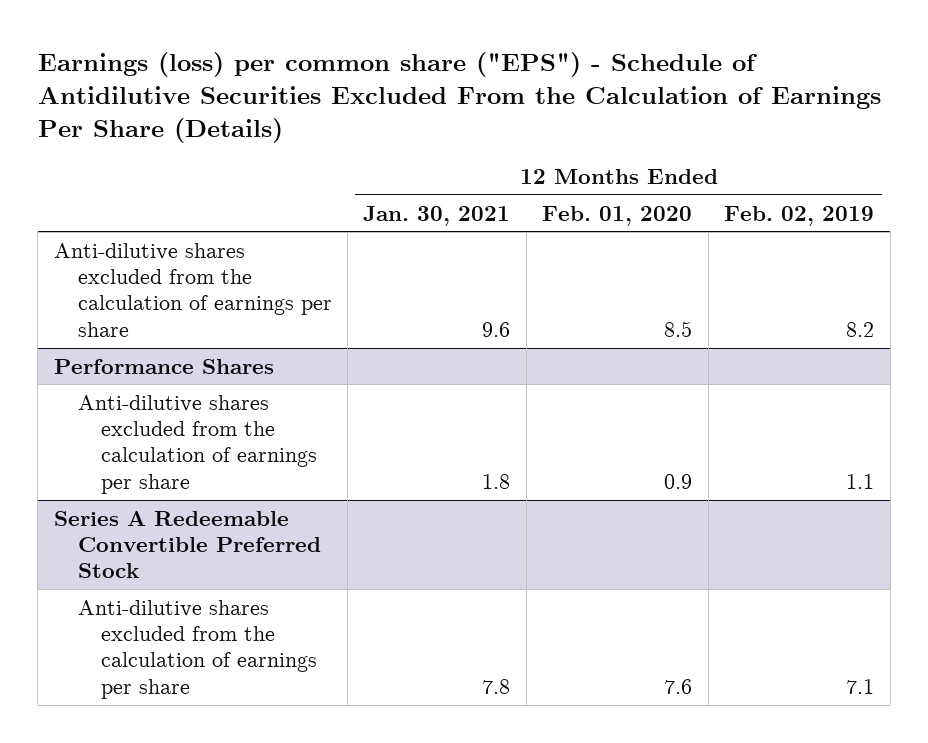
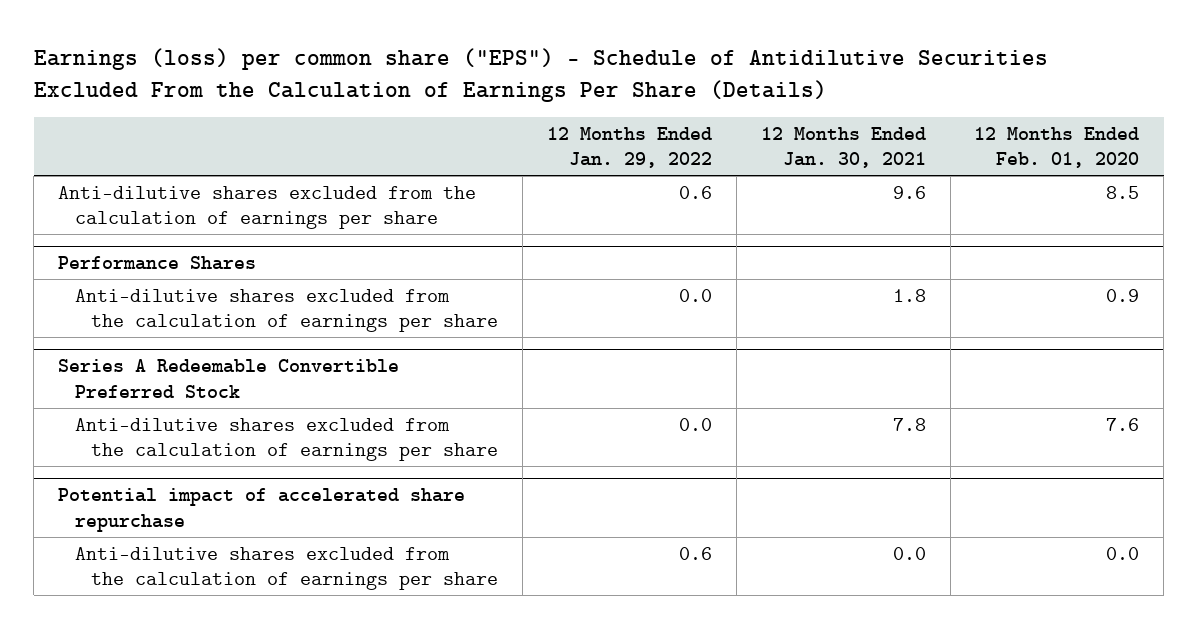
[724,205,875,226] Feb. 02, 2019 -> none
none -> [546,126,712,169] 12 Months Ended Jan. 29, 2022
none -> [58,488,466,532] Potential impact of accelerated share repurchase
none -> [74,546,499,590] Anti-dilutive shares excluded from the calculation of earnings per share

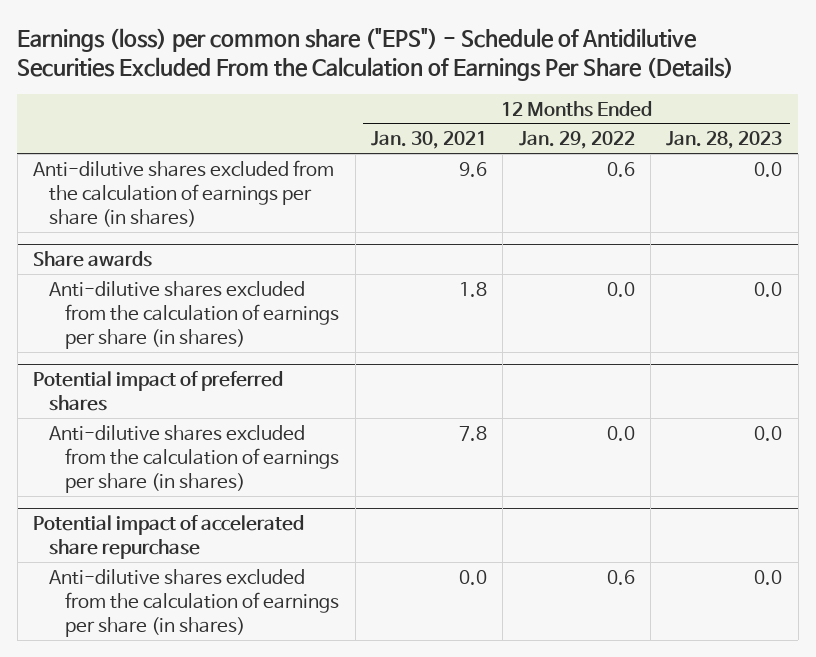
[974,126,1140,169] 12 Months Ended Feb. 01, 2020 -> none
none -> [666,131,783,150] Jan. 28, 2023
[58,256,257,271] Performance Shares -> none
[58,185,477,229] Anti-dilutive shares excluded from the calculation of earnings per share -> [33,159,335,227] Anti-dilutive shares excluded from the calculation of earnings per share (in shares)
none -> [33,250,153,267] Share awards
[74,288,499,332] Anti-dilutive shares excluded from the calculation of earnings per share -> [49,280,340,349] Anti-dilutive shares excluded from the calculation of earnings per share (in shares)
[58,359,400,398] Series A Redeemable Convertible Preferred Stock -> [33,370,284,411] Potential impact of preferred shares
[74,417,499,461] Anti-dilutive shares excluded from the calculation of earnings per share -> [49,424,340,493] Anti-dilutive shares excluded from the calculation of earnings per share (in shares)
[74,546,499,590] Anti-dilutive shares excluded from the calculation of earnings per share -> [49,568,340,637] Anti-dilutive shares excluded from the calculation of earnings per share (in shares)

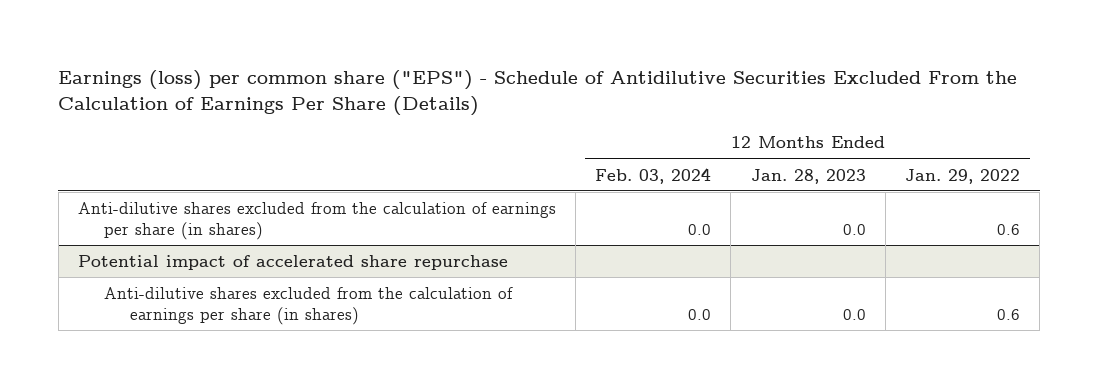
[370,131,487,150] Jan. 30, 2021 -> none
none -> [595,167,712,184] Feb. 03, 2024
[33,250,153,267] Share awards -> none
[49,280,340,349] Anti-dilutive shares excluded from the calculation of earnings per share (in shares) -> none
[33,370,284,411] Potential impact of preferred shares -> none
[49,424,340,493] Anti-dilutive shares excluded from the calculation of earnings per share (in shares) -> none

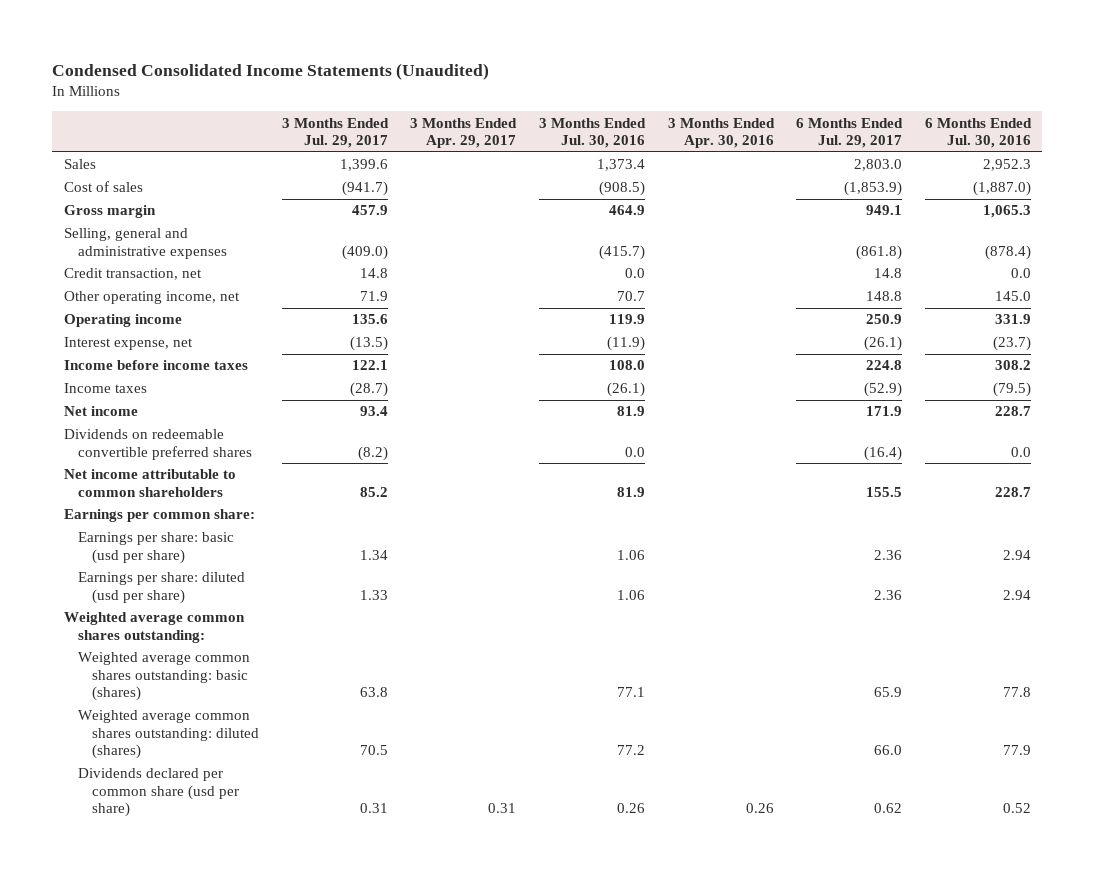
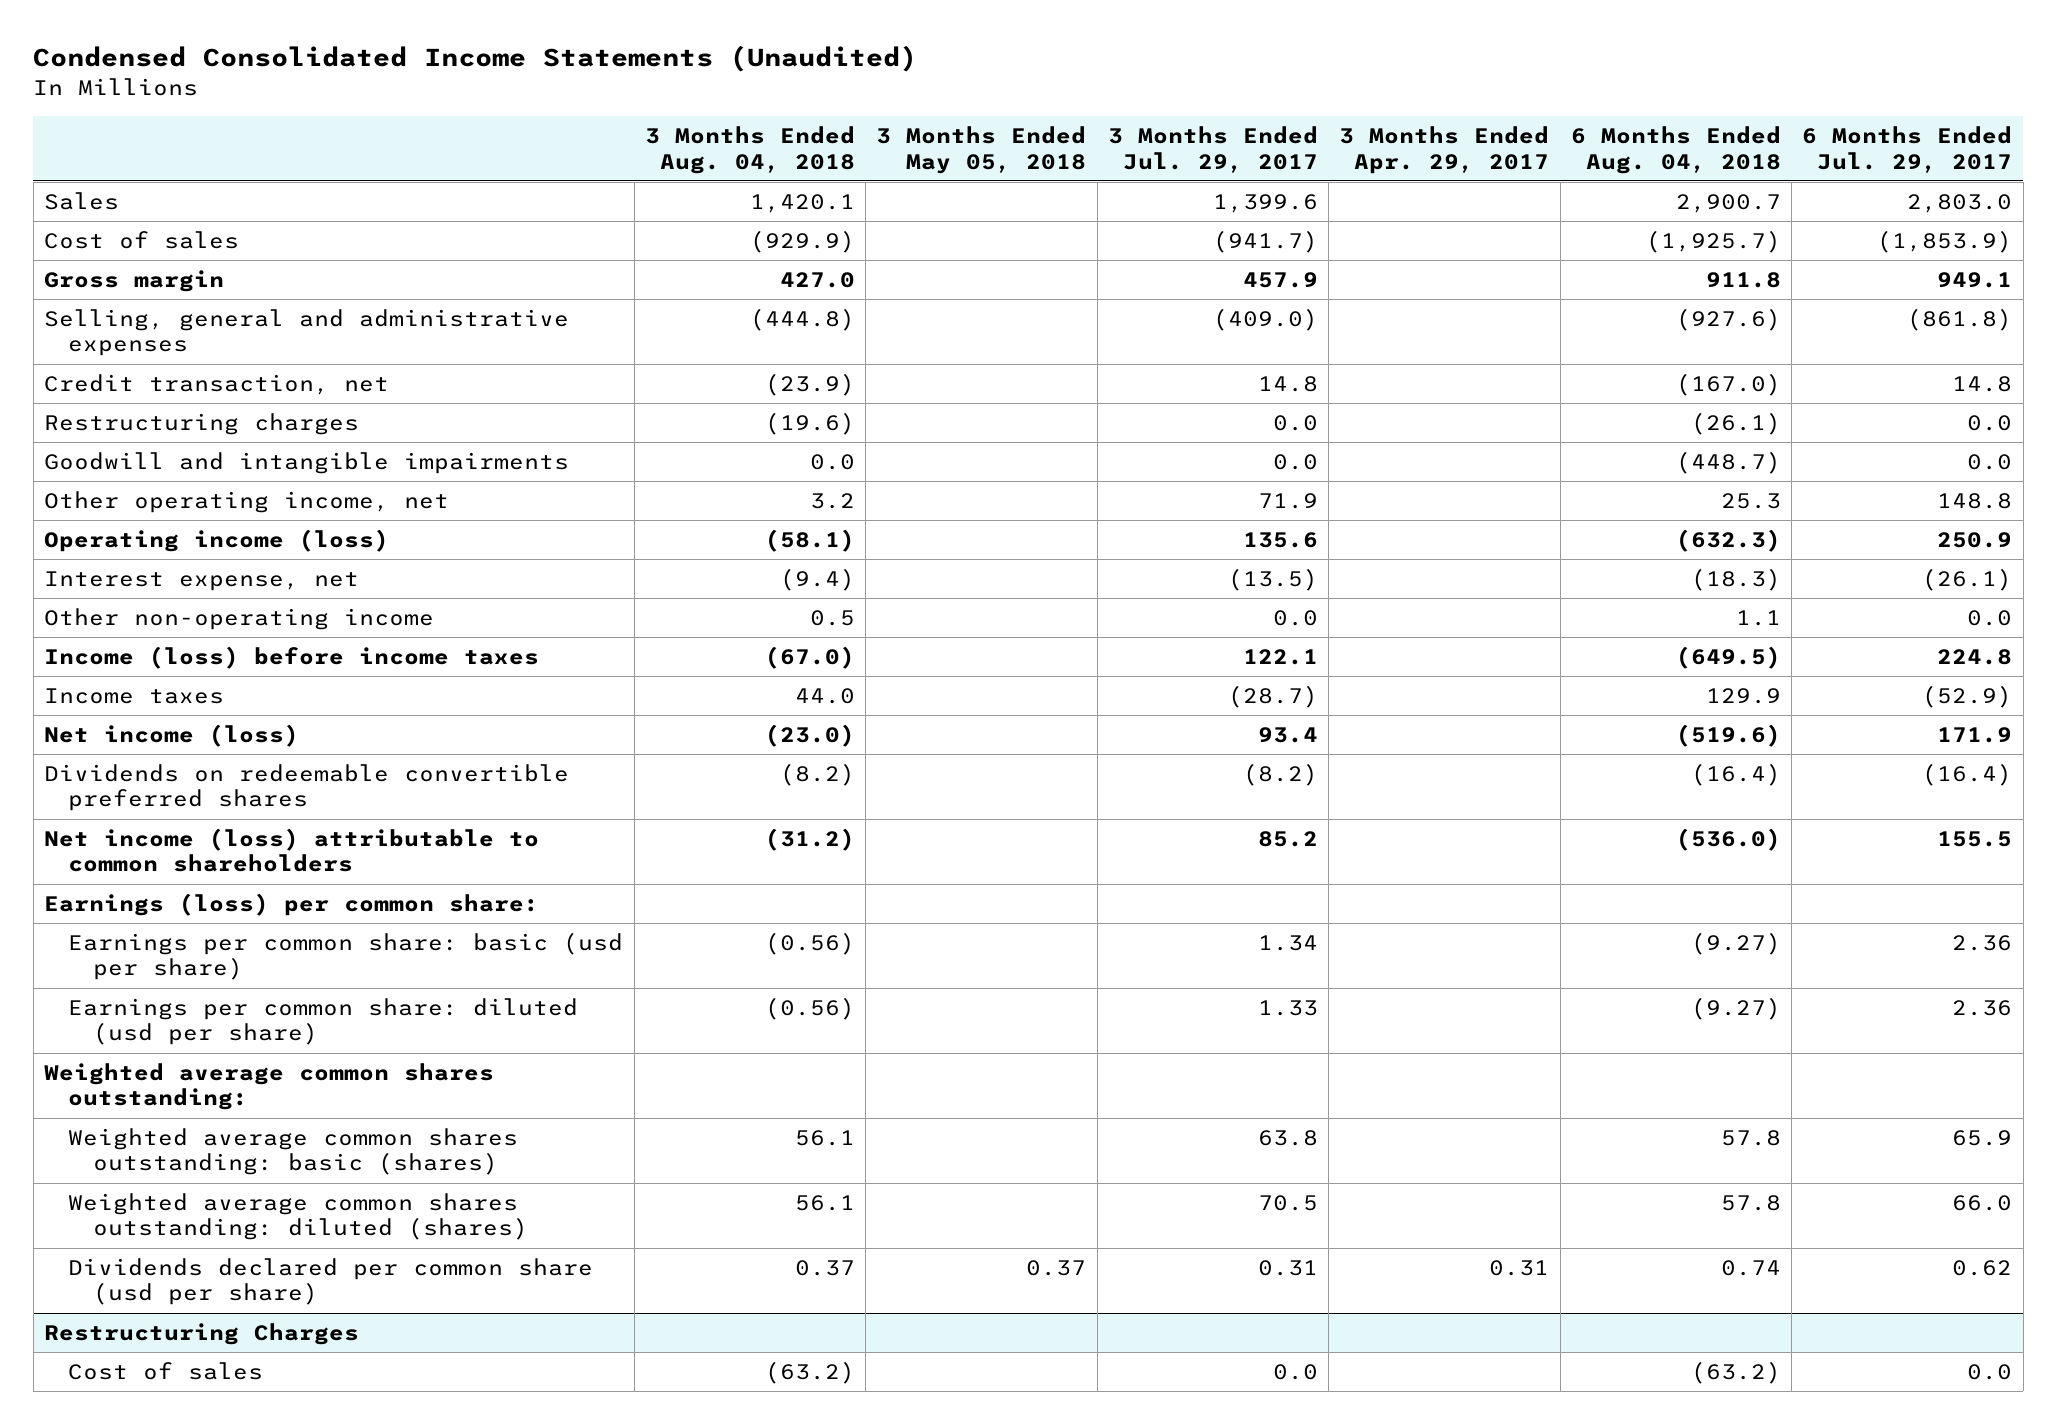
[539,117,647,149] 3 Months Ended Jul. 30, 2016 -> none
[667,117,775,149] 3 Months Ended Apr. 30, 2016 -> none
[924,117,1032,149] 6 Months Ended Jul. 30, 2016 -> none
none -> [644,126,855,174] 3 Months Ended Aug. 04, 2018
none -> [876,126,1087,174] 3 Months Ended May 05, 2018
none -> [1570,126,1781,174] 6 Months Ended Aug. 04, 2018
none -> [44,413,360,436] Restructuring charges
none -> [44,452,570,475] Goodwill and intangible impairments
[63,314,182,328] Operating income -> [44,529,390,553] Operating income (loss)
none -> [44,608,435,631] Other non-operating income
[63,360,248,371] Income before income taxes -> [44,646,540,670] Income (loss) before income taxes
[63,406,138,417] Net income -> [44,724,300,748] Net income (loss)
[63,469,236,497] Net income attributable to common shareholders -> [44,828,540,873] Net income (loss) attributable to common shareholders
[63,509,255,523] Earnings per common share: -> [44,893,540,917] Earnings (loss) per common share:
[77,532,234,564] Earnings per share: basic (usd per share) -> [68,932,624,981] Earnings per common share: basic (usd per share)
[77,572,245,604] Earnings per share: diluted (usd per share) -> [68,998,579,1046] Earnings per common share: diluted (usd per share)
none -> [44,1323,360,1346] Restructuring Charges
none -> [68,1362,264,1381] Cost of sales

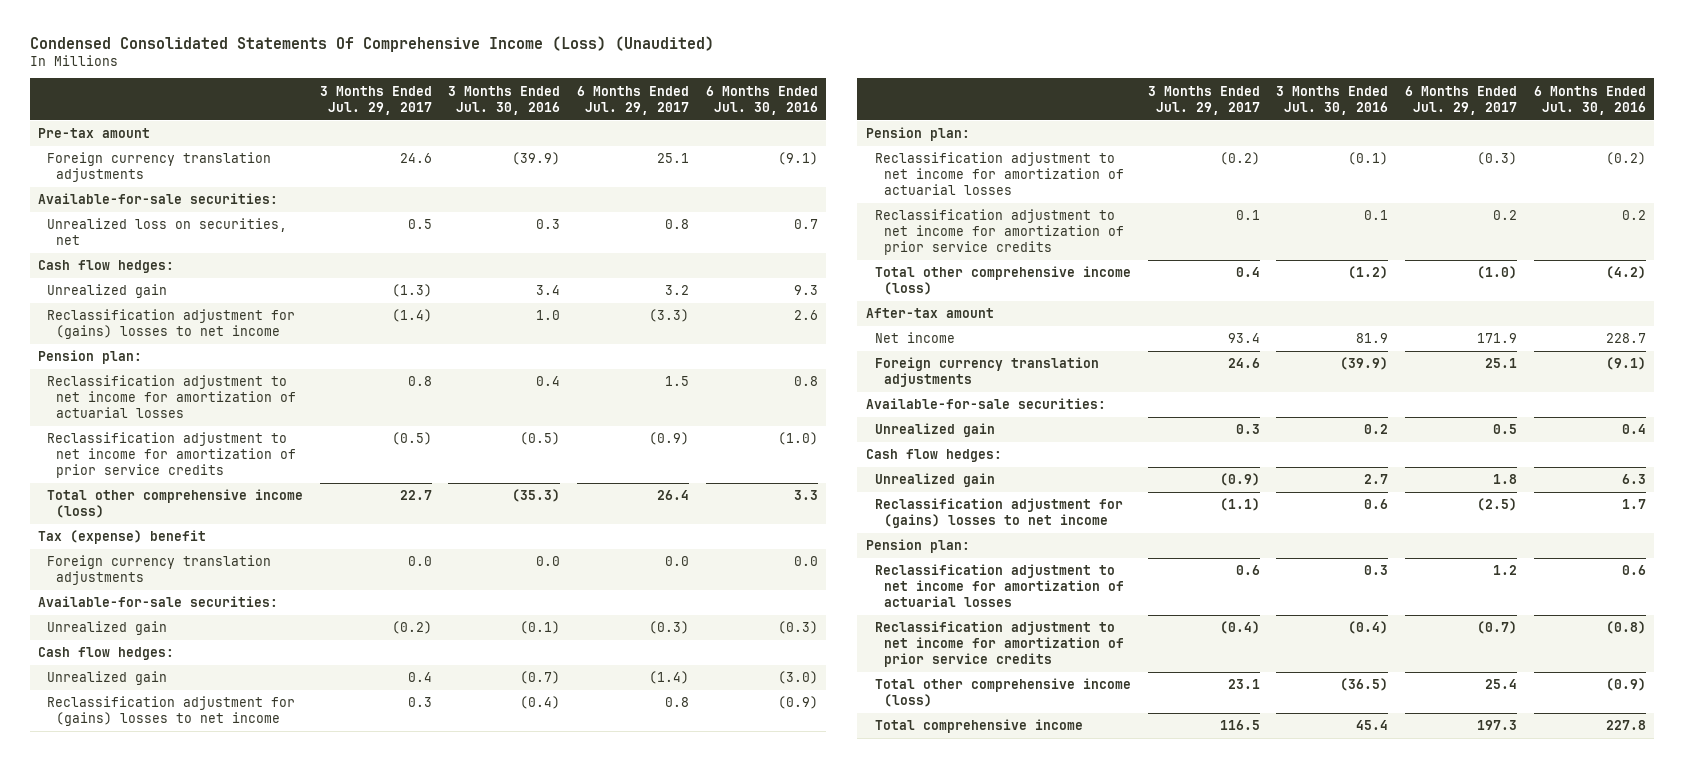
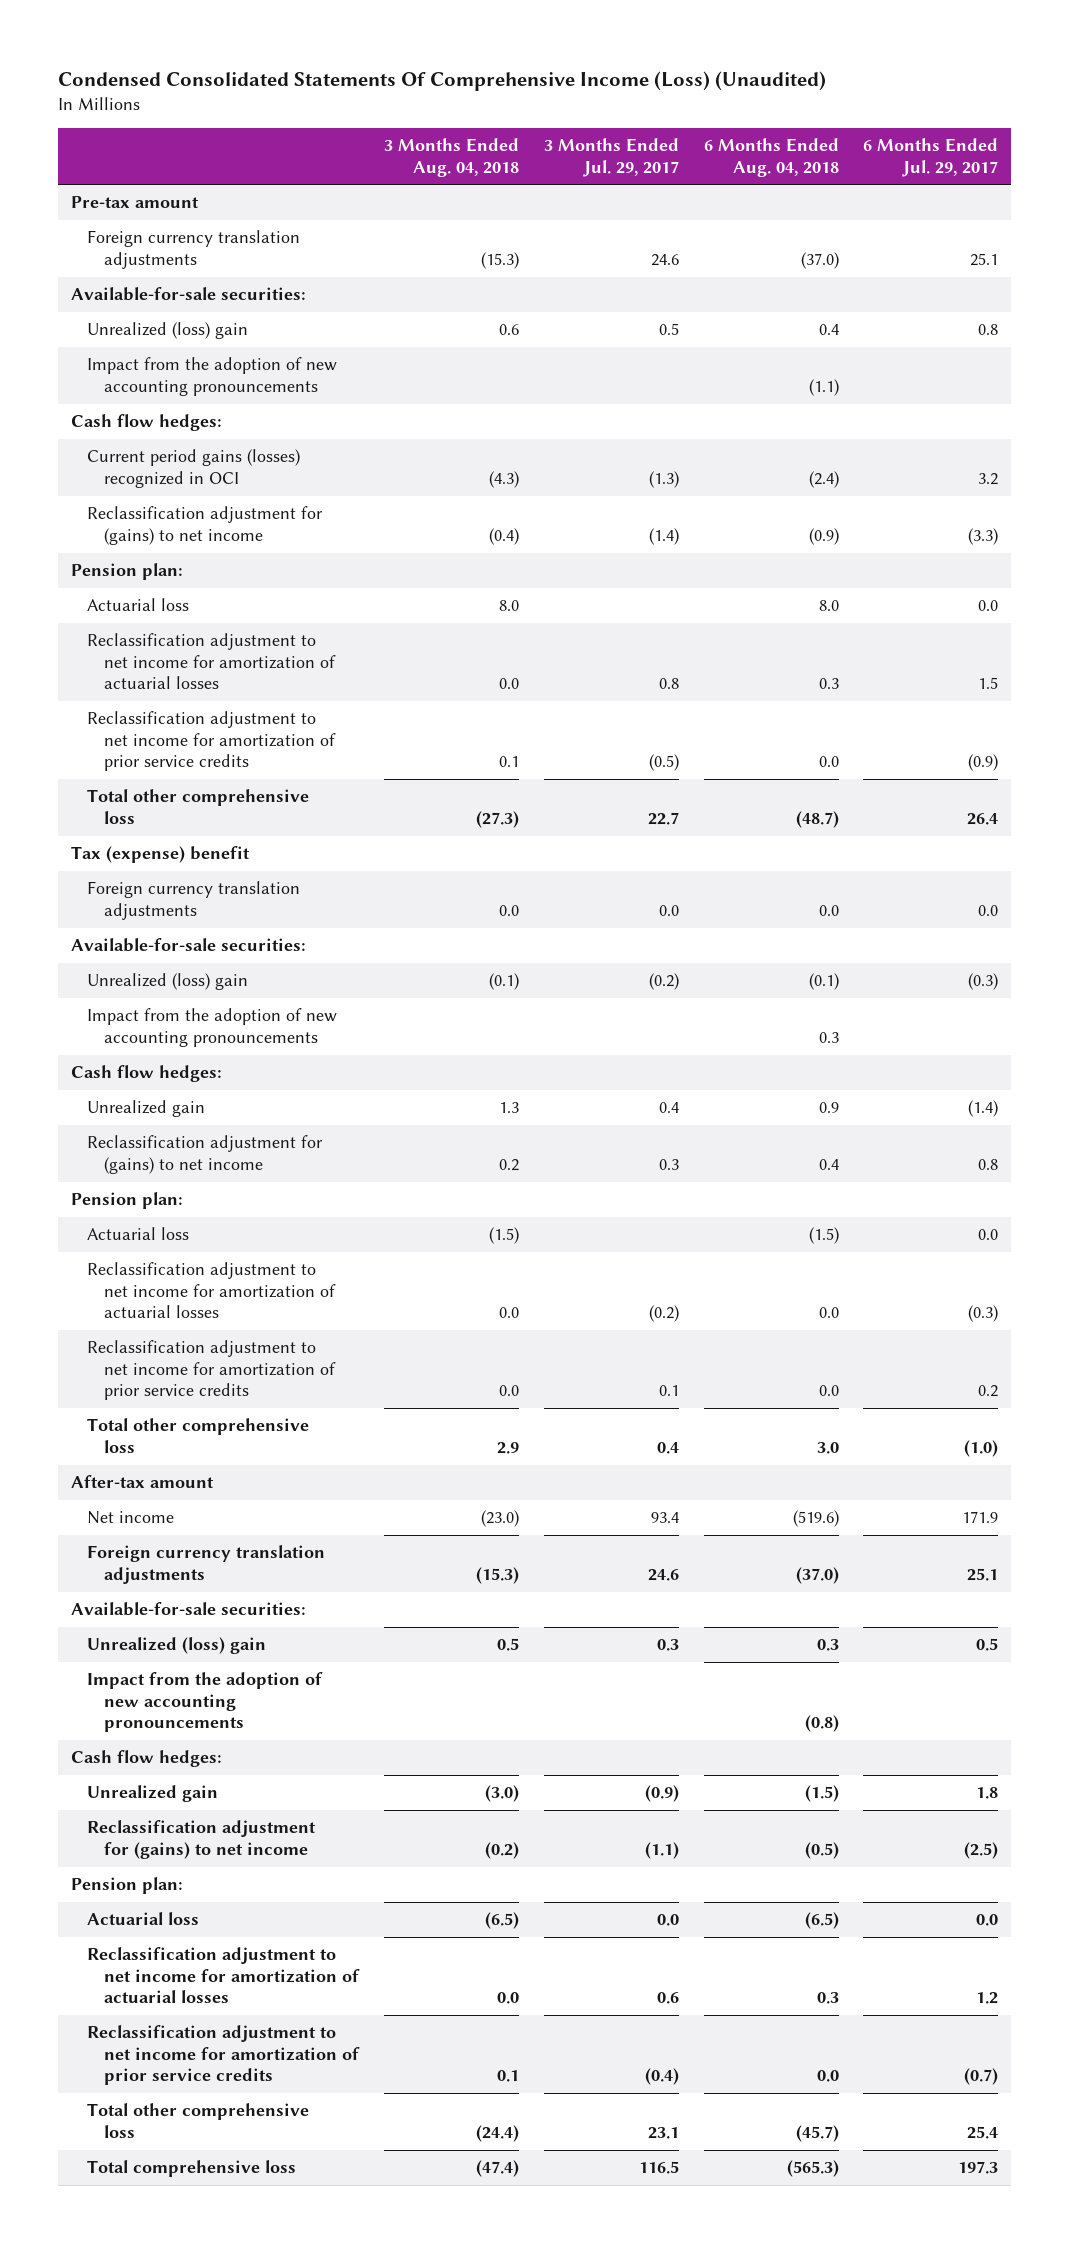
[448,85,561,115] 3 Months Ended Jul. 30, 2016 -> none
[705,85,818,115] 6 Months Ended Jul. 30, 2016 -> none
none -> [383,138,519,177] 3 Months Ended Aug. 04, 2018
none -> [703,138,839,177] 6 Months Ended Aug. 04, 2018
[47,218,288,246] Unrealized loss on securities, net -> [87,322,249,340] Unrealized (loss) gain
none -> [87,357,338,396] Impact from the adoption of new accounting pronouncements
[47,284,168,299] Unrealized gain -> [87,449,301,488] Current period gains (losses) recognized in OCI
[47,309,296,340] Reclassification adjustment for (gains) losses to net income -> [87,506,324,545] Reclassification adjustment for (gains) to net income
none -> [87,598,190,612] Actuarial loss
[47,489,304,519] Total other comprehensive income (loss) -> [87,789,310,824] Total other comprehensive loss
[47,621,168,636] Unrealized gain -> [87,973,249,991] Unrealized (loss) gain
none -> [87,1008,338,1047] Impact from the adoption of new accounting pronouncements
[47,696,296,727] Reclassification adjustment for (gains) losses to net income -> [87,1135,324,1174] Reclassification adjustment for (gains) to net income
none -> [87,1227,190,1241] Actuarial loss
[874,266,1131,296] Total other comprehensive income (loss) -> [87,1418,310,1453] Total other comprehensive loss
[874,423,995,438] Unrealized gain -> [87,1637,267,1655] Unrealized (loss) gain
none -> [87,1672,324,1733] Impact from the adoption of new accounting pronouncements
[874,498,1123,529] Reclassification adjustment for (gains) losses to net income -> [87,1820,317,1859] Reclassification adjustment for (gains) to net income
none -> [87,1912,200,1926] Actuarial loss
[874,678,1131,708] Total other comprehensive income (loss) -> [87,2103,310,2138] Total other comprehensive loss
[874,719,1083,734] Total comprehensive income -> [87,2160,297,2178] Total comprehensive loss

